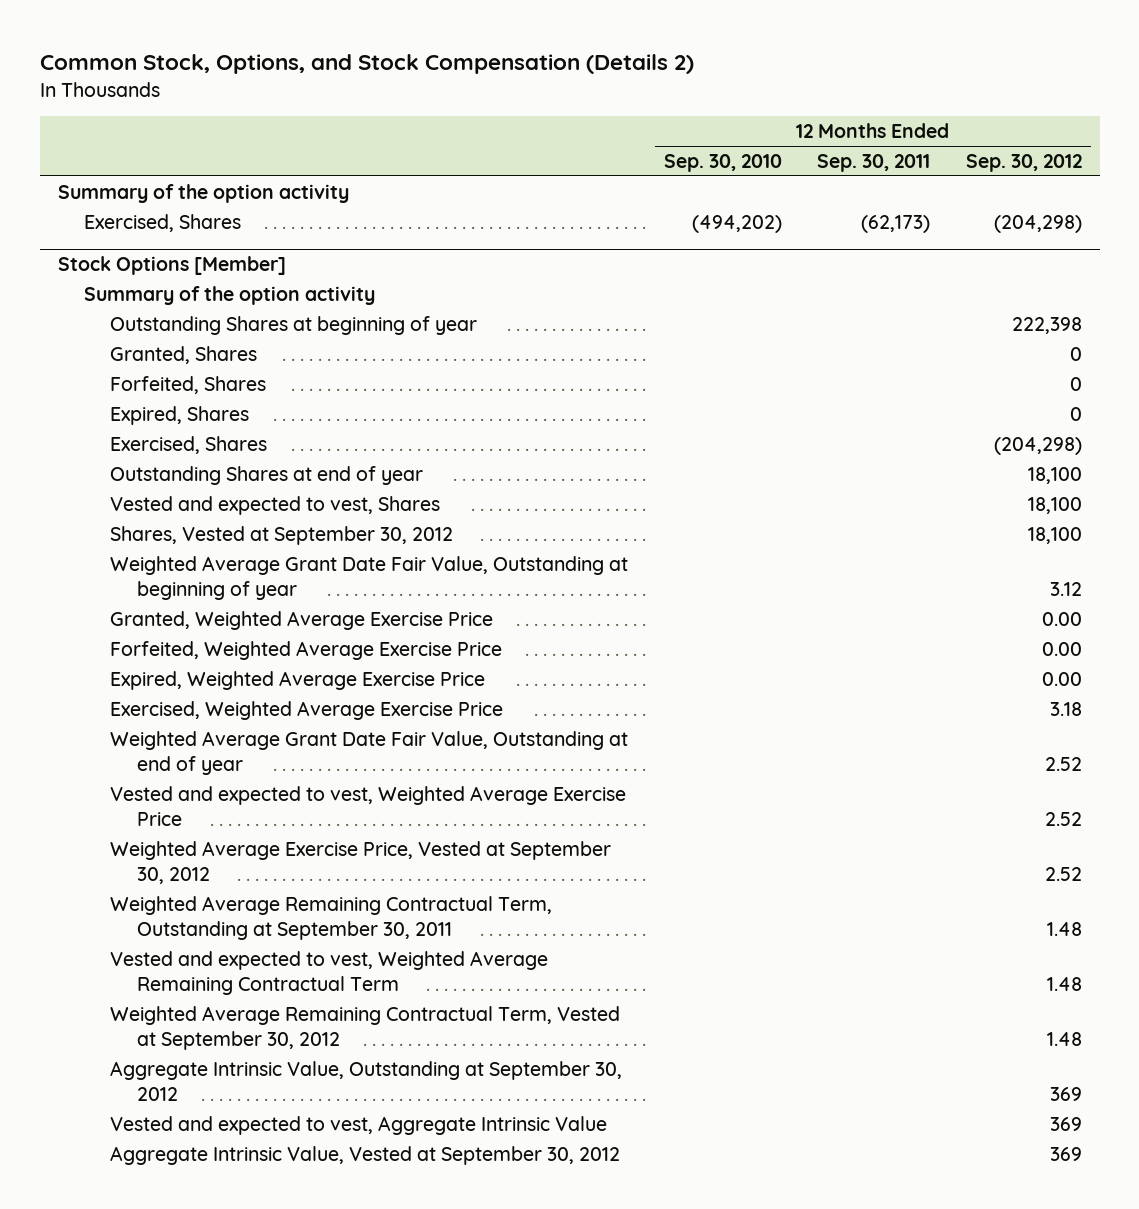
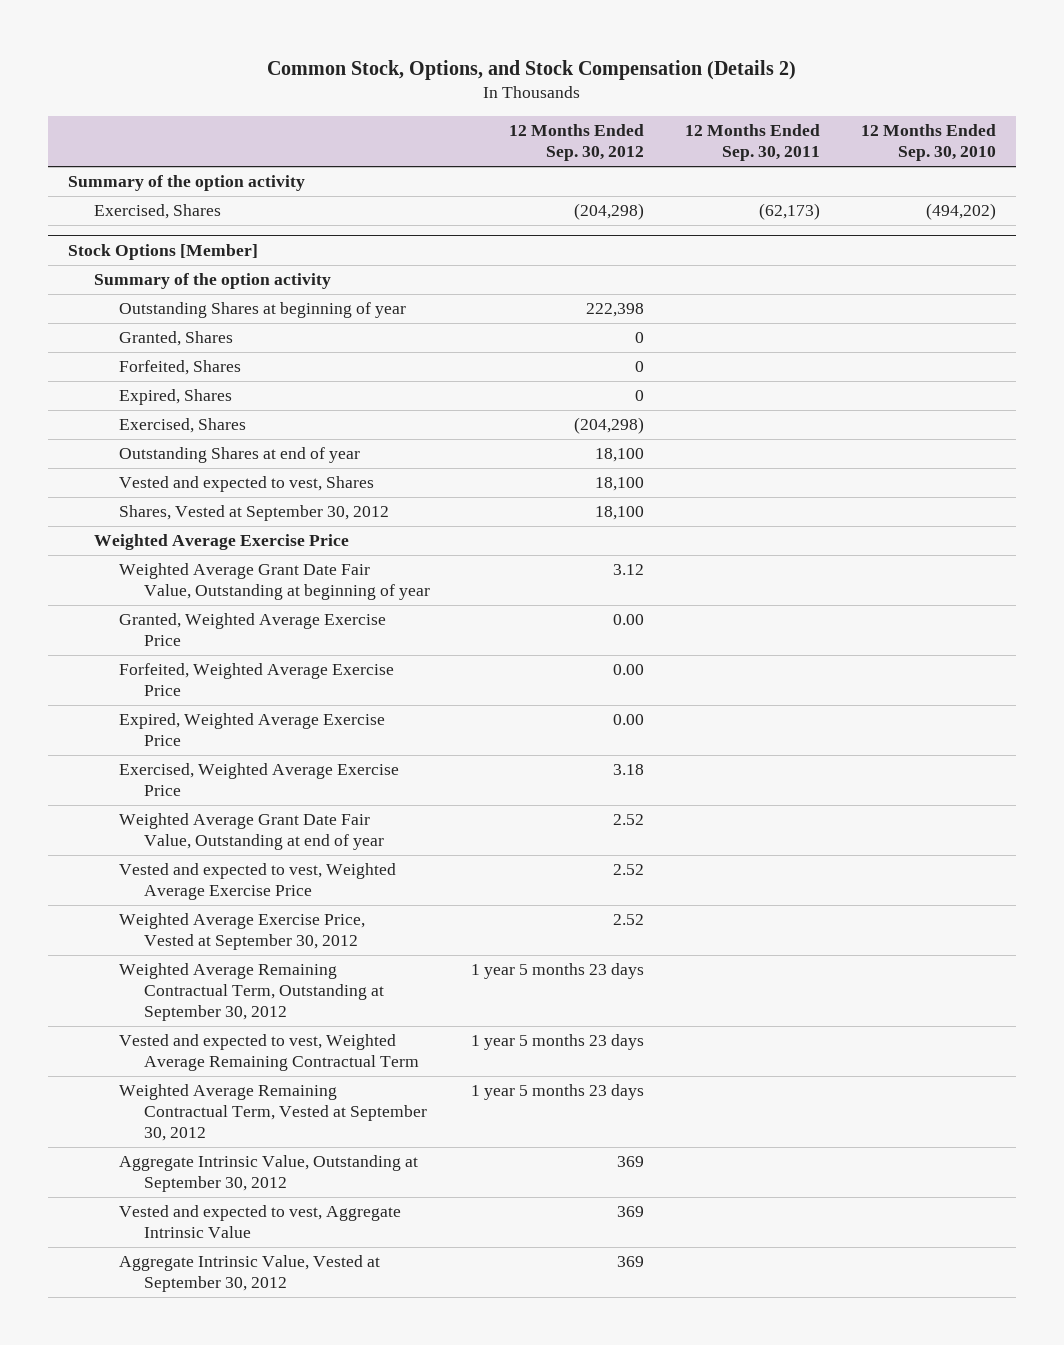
none -> [93,534,349,551] Weighted Average Exercise Price
[110,895,553,940] Weighted Average Remaining Contractual Term, Outstanding at September 30, 2011 -> [118,963,385,1022] Weighted Average Remaining Contractual Term, Outstanding at September 30, 2012
[1046,921,1082,936] 1.48 -> [470,963,644,980] 1 year 5 months 23 days
[1046,976,1082,991] 1.48 -> [470,1034,644,1051] 1 year 5 months 23 days
[1046,1031,1082,1046] 1.48 -> [470,1084,644,1101] 1 year 5 months 23 days

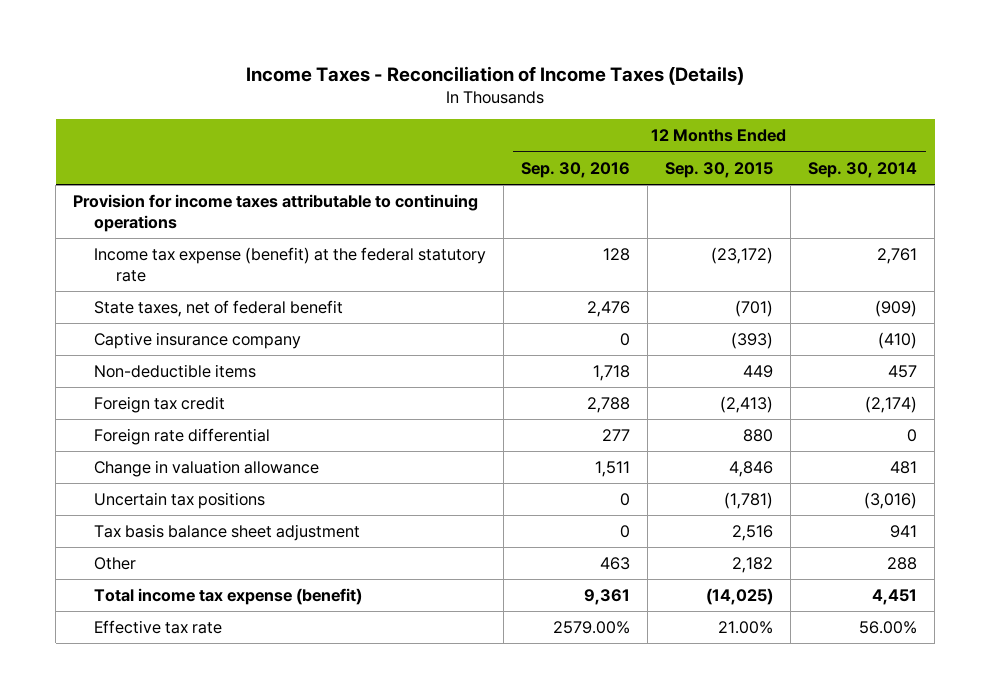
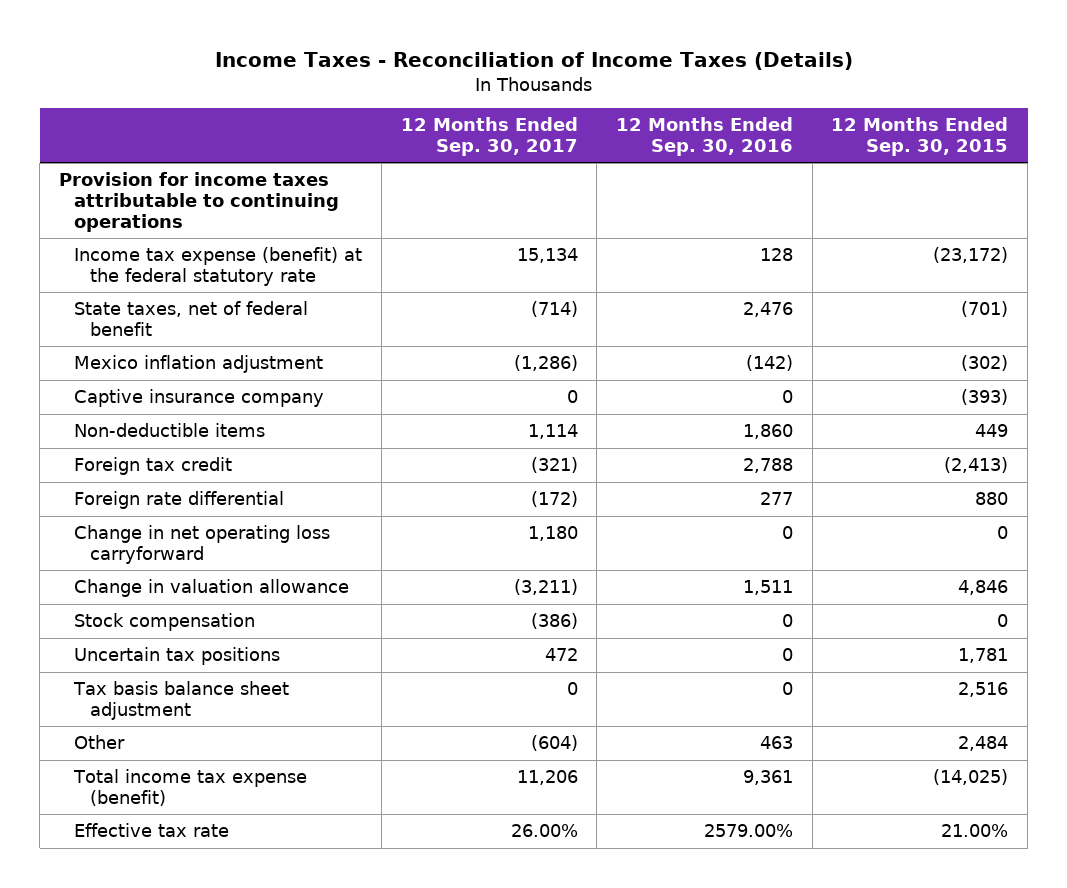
[808,161,918,178] Sep. 30, 2014 -> none
none -> [400,117,578,157] 12 Months Ended Sep. 30, 2017
none -> [74,355,324,374] Mexico inflation adjustment
[593,365,631,382] 1,718 -> [743,424,794,440] 1,860
none -> [74,525,331,565] Change in net operating loss carryforward
none -> [74,613,256,632] Stock compensation
[724,492,774,510] (1,781) -> [958,648,1009,664] 1,781
[732,557,774,574] 2,182 -> [958,736,1009,752] 2,484

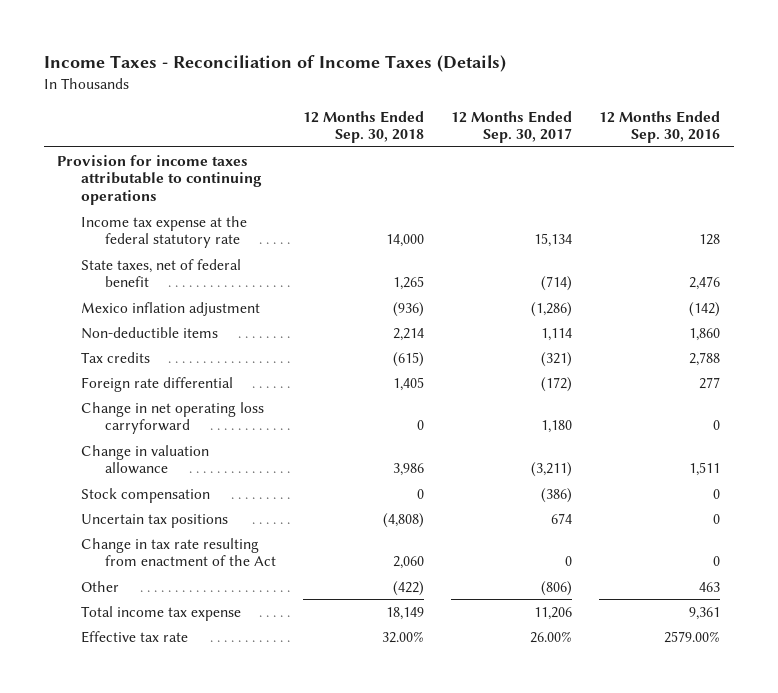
[831,117,1009,157] 12 Months Ended Sep. 30, 2015 -> none
none -> [303,110,425,144] 12 Months Ended Sep. 30, 2018
[74,247,363,287] Income tax expense (benefit) at the federal statutory rate -> [81,215,248,249] Income tax expense at the federal statutory rate
[74,389,325,408] Captive insurance company -> none
[74,457,233,476] Foreign tax credit -> [81,351,151,363] Tax credits
[73,681,290,721] Tax basis balance sheet adjustment -> none
[544,648,578,662] 472 -> [551,512,573,524] 674
none -> [81,537,277,567] Change in tax rate resulting from enactment of the Act
[530,735,578,752] (604) -> [541,580,573,596] (806)
[73,769,308,807] Total income tax expense (benefit) -> [81,605,242,621] Total income tax expense

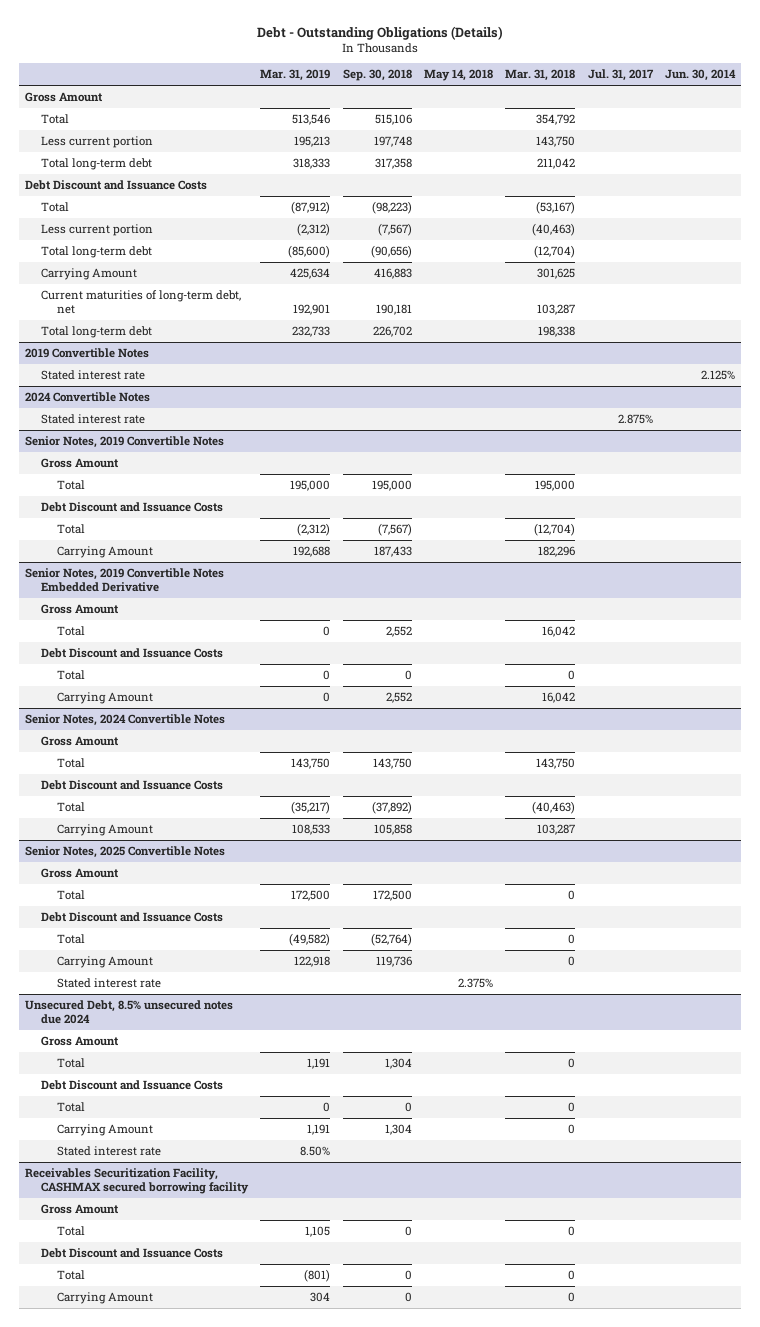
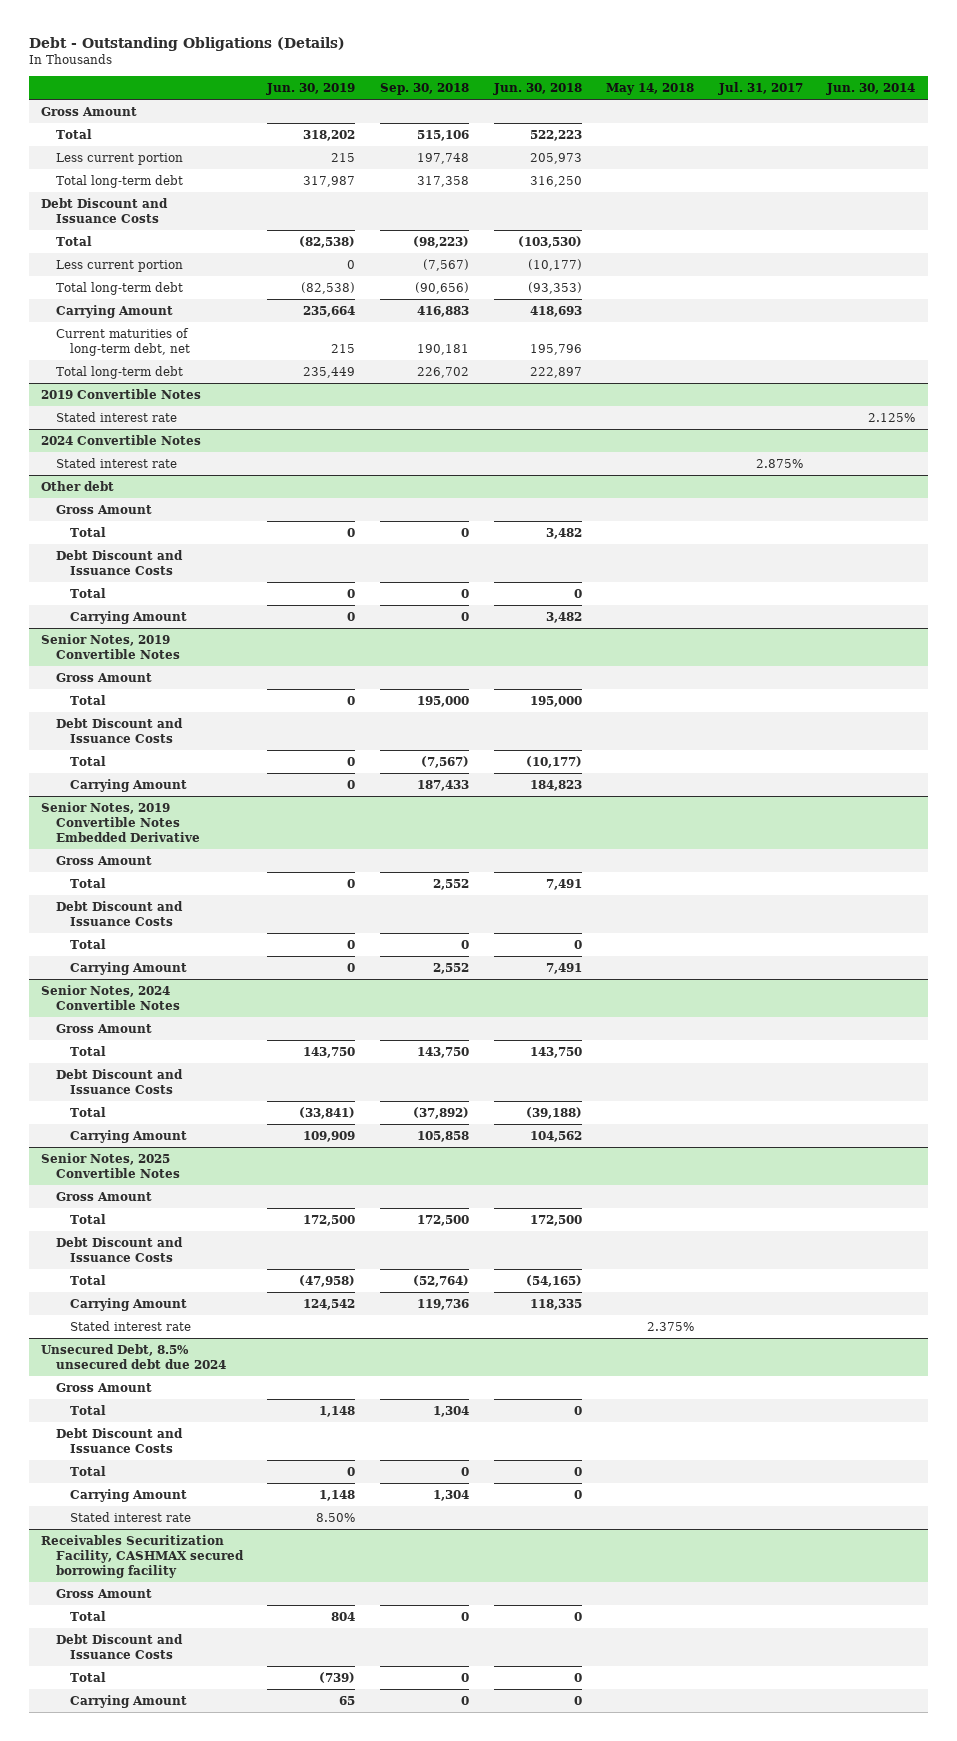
[260,69,331,82] Mar. 31, 2019 -> none
[505,69,576,82] Mar. 31, 2018 -> none
none -> [266,83,356,96] Jun. 30, 2019
none -> [492,83,582,96] Jun. 30, 2018
none -> [41,480,115,491] Other debt
none -> [55,504,152,514] Gross Amount
none -> [70,526,107,537] Total
none -> [55,549,183,575] Debt Discount and Issuance Costs
none -> [70,587,107,598] Total
none -> [70,610,188,624] Carrying Amount
[25,1000,234,1024] Unsecured Debt, 8.5% unsecured notes due 2024 -> [41,1343,226,1369] Unsecured Debt, 8.5% unsecured debt due 2024

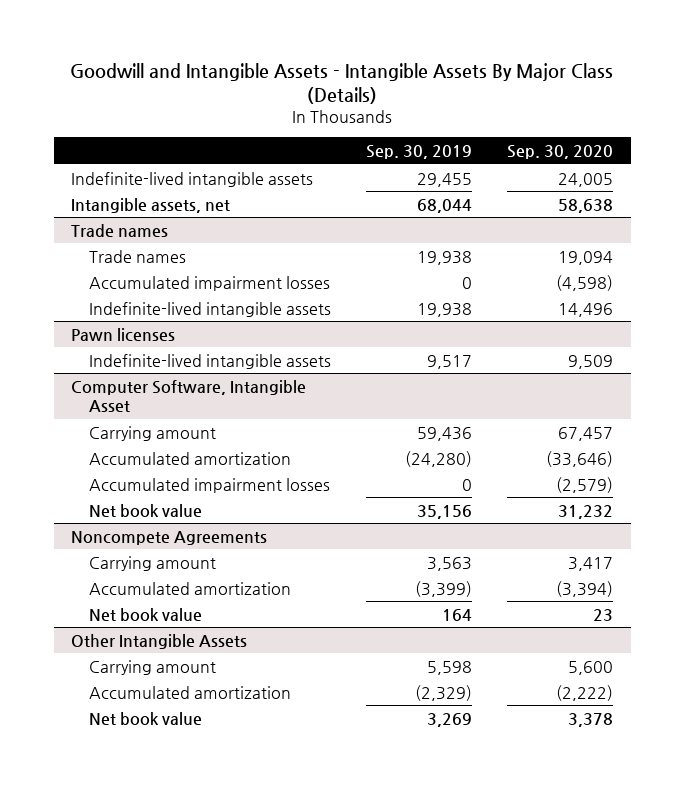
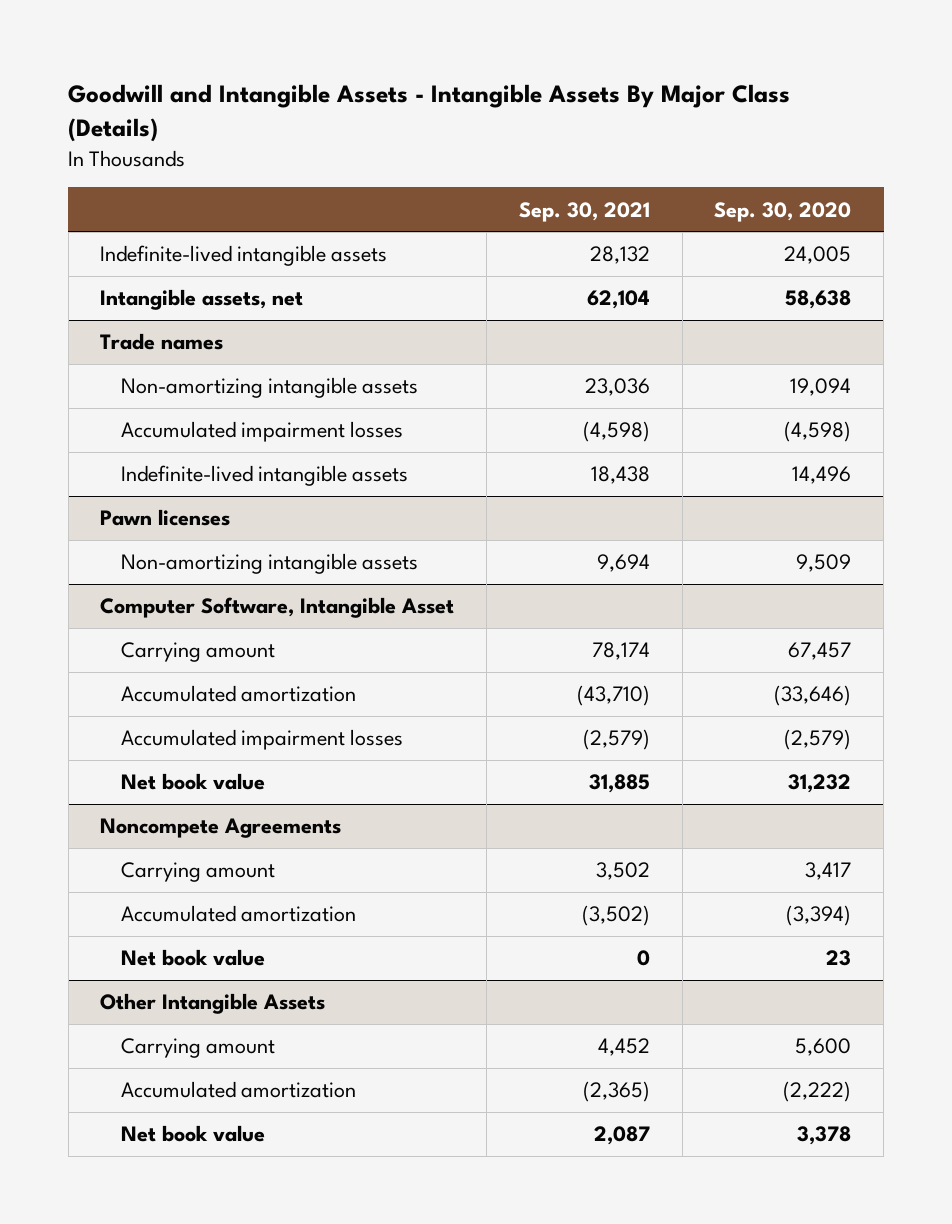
[366,145,473,160] Sep. 30, 2019 -> none
none -> [518,201,650,222] Sep. 30, 2021
[88,249,186,263] Trade names -> [121,377,419,399] Non-amortizing intangible assets
[88,353,331,369] Indefinite-lived intangible assets -> [121,553,419,575] Non-amortizing intangible assets

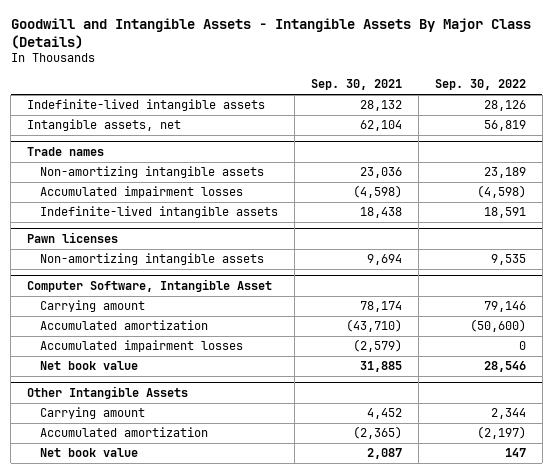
[714,201,852,222] Sep. 30, 2020 -> none
none -> [434,79,526,91] Sep. 30, 2022
[100,818,342,839] Noncompete Agreements -> none
[121,862,276,883] Carrying amount -> none
[121,905,357,923] Accumulated amortization -> none
[121,949,266,967] Net book value -> none

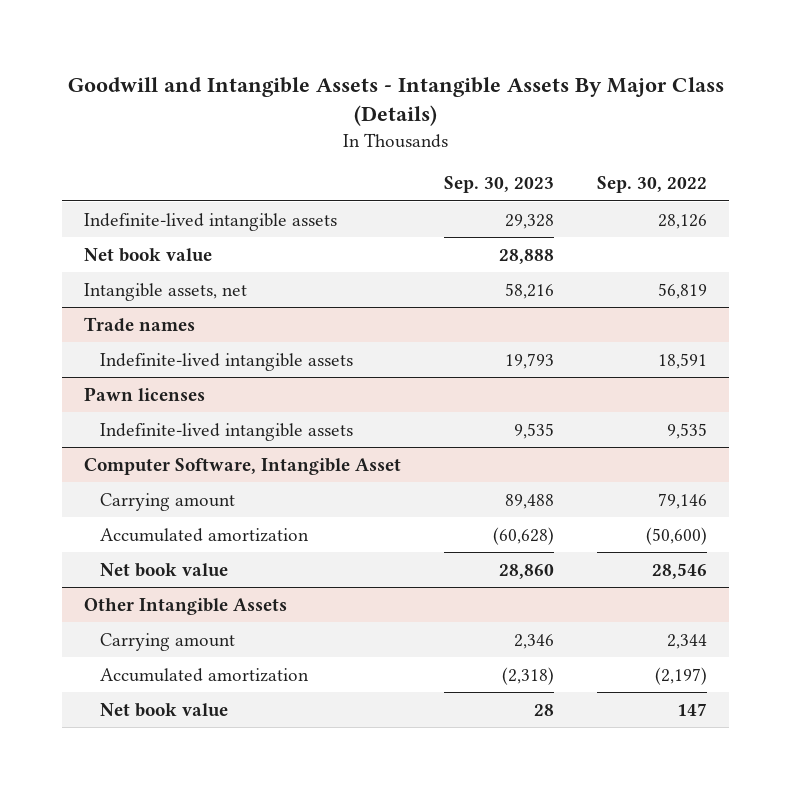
[311,79,403,91] Sep. 30, 2021 -> none
none -> [444,176,555,194] Sep. 30, 2023
none -> [83,247,212,262] Net book value
[40,166,265,179] Non-amortizing intangible assets -> none
[40,186,244,199] Accumulated impairment losses -> none
[40,253,265,266] Non-amortizing intangible assets -> [100,422,354,441] Indefinite-lived intangible assets
[40,340,244,353] Accumulated impairment losses -> none

